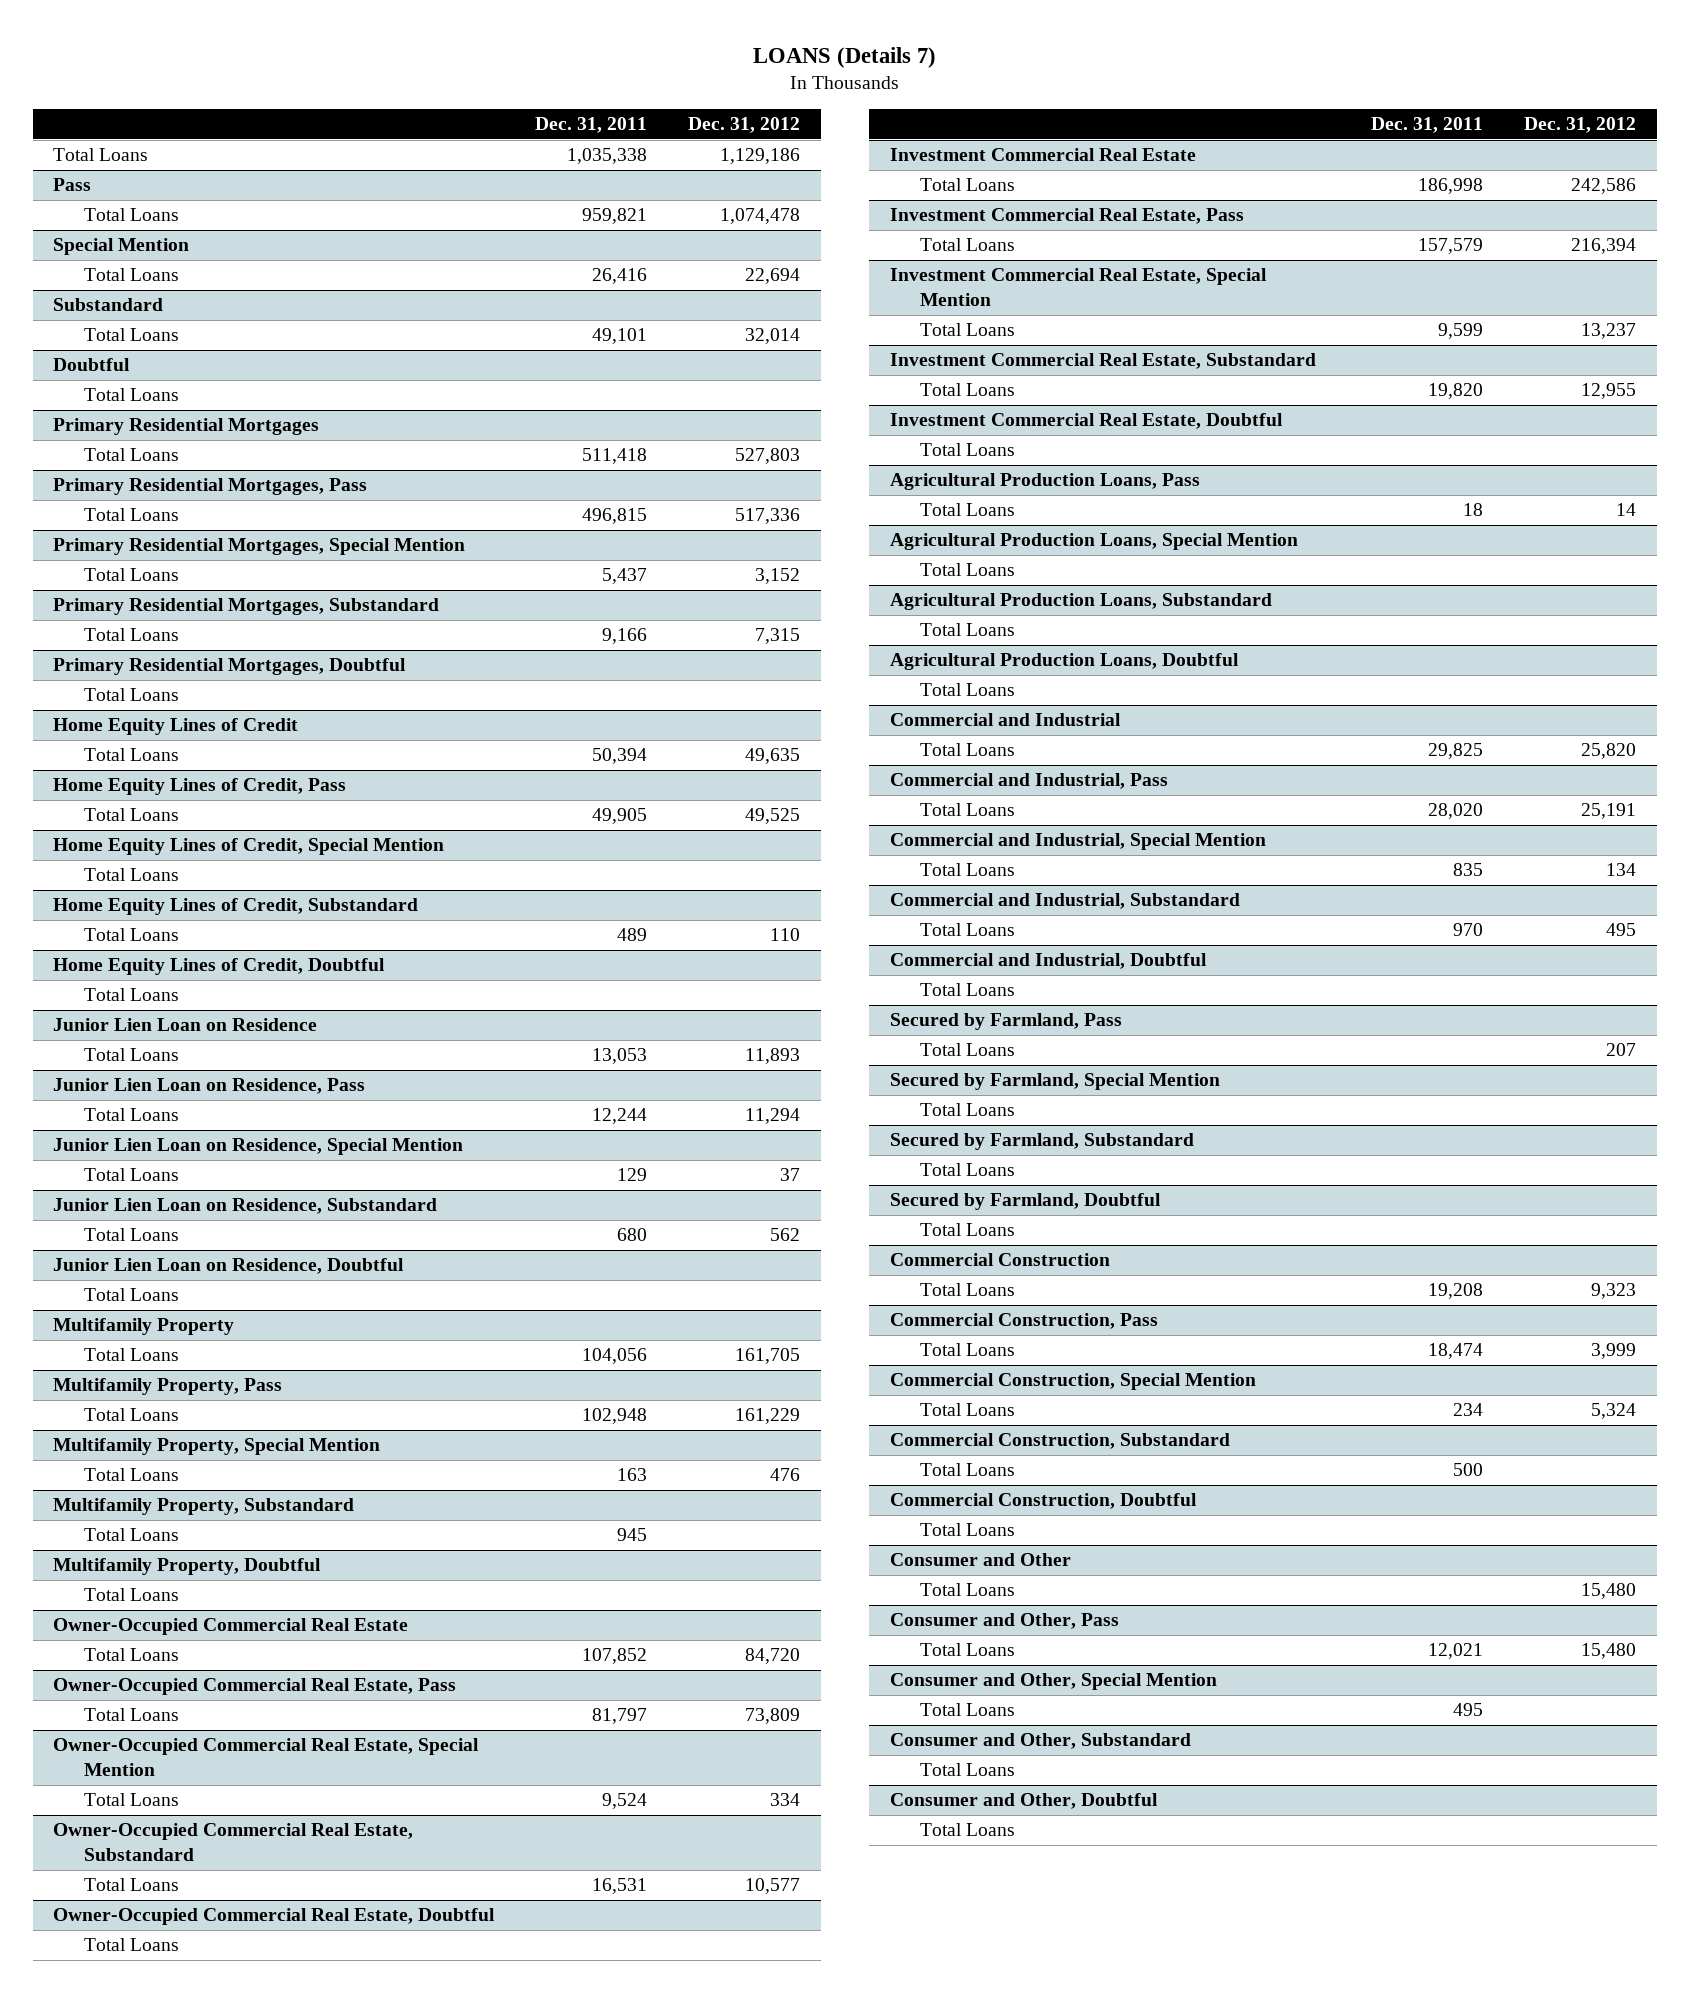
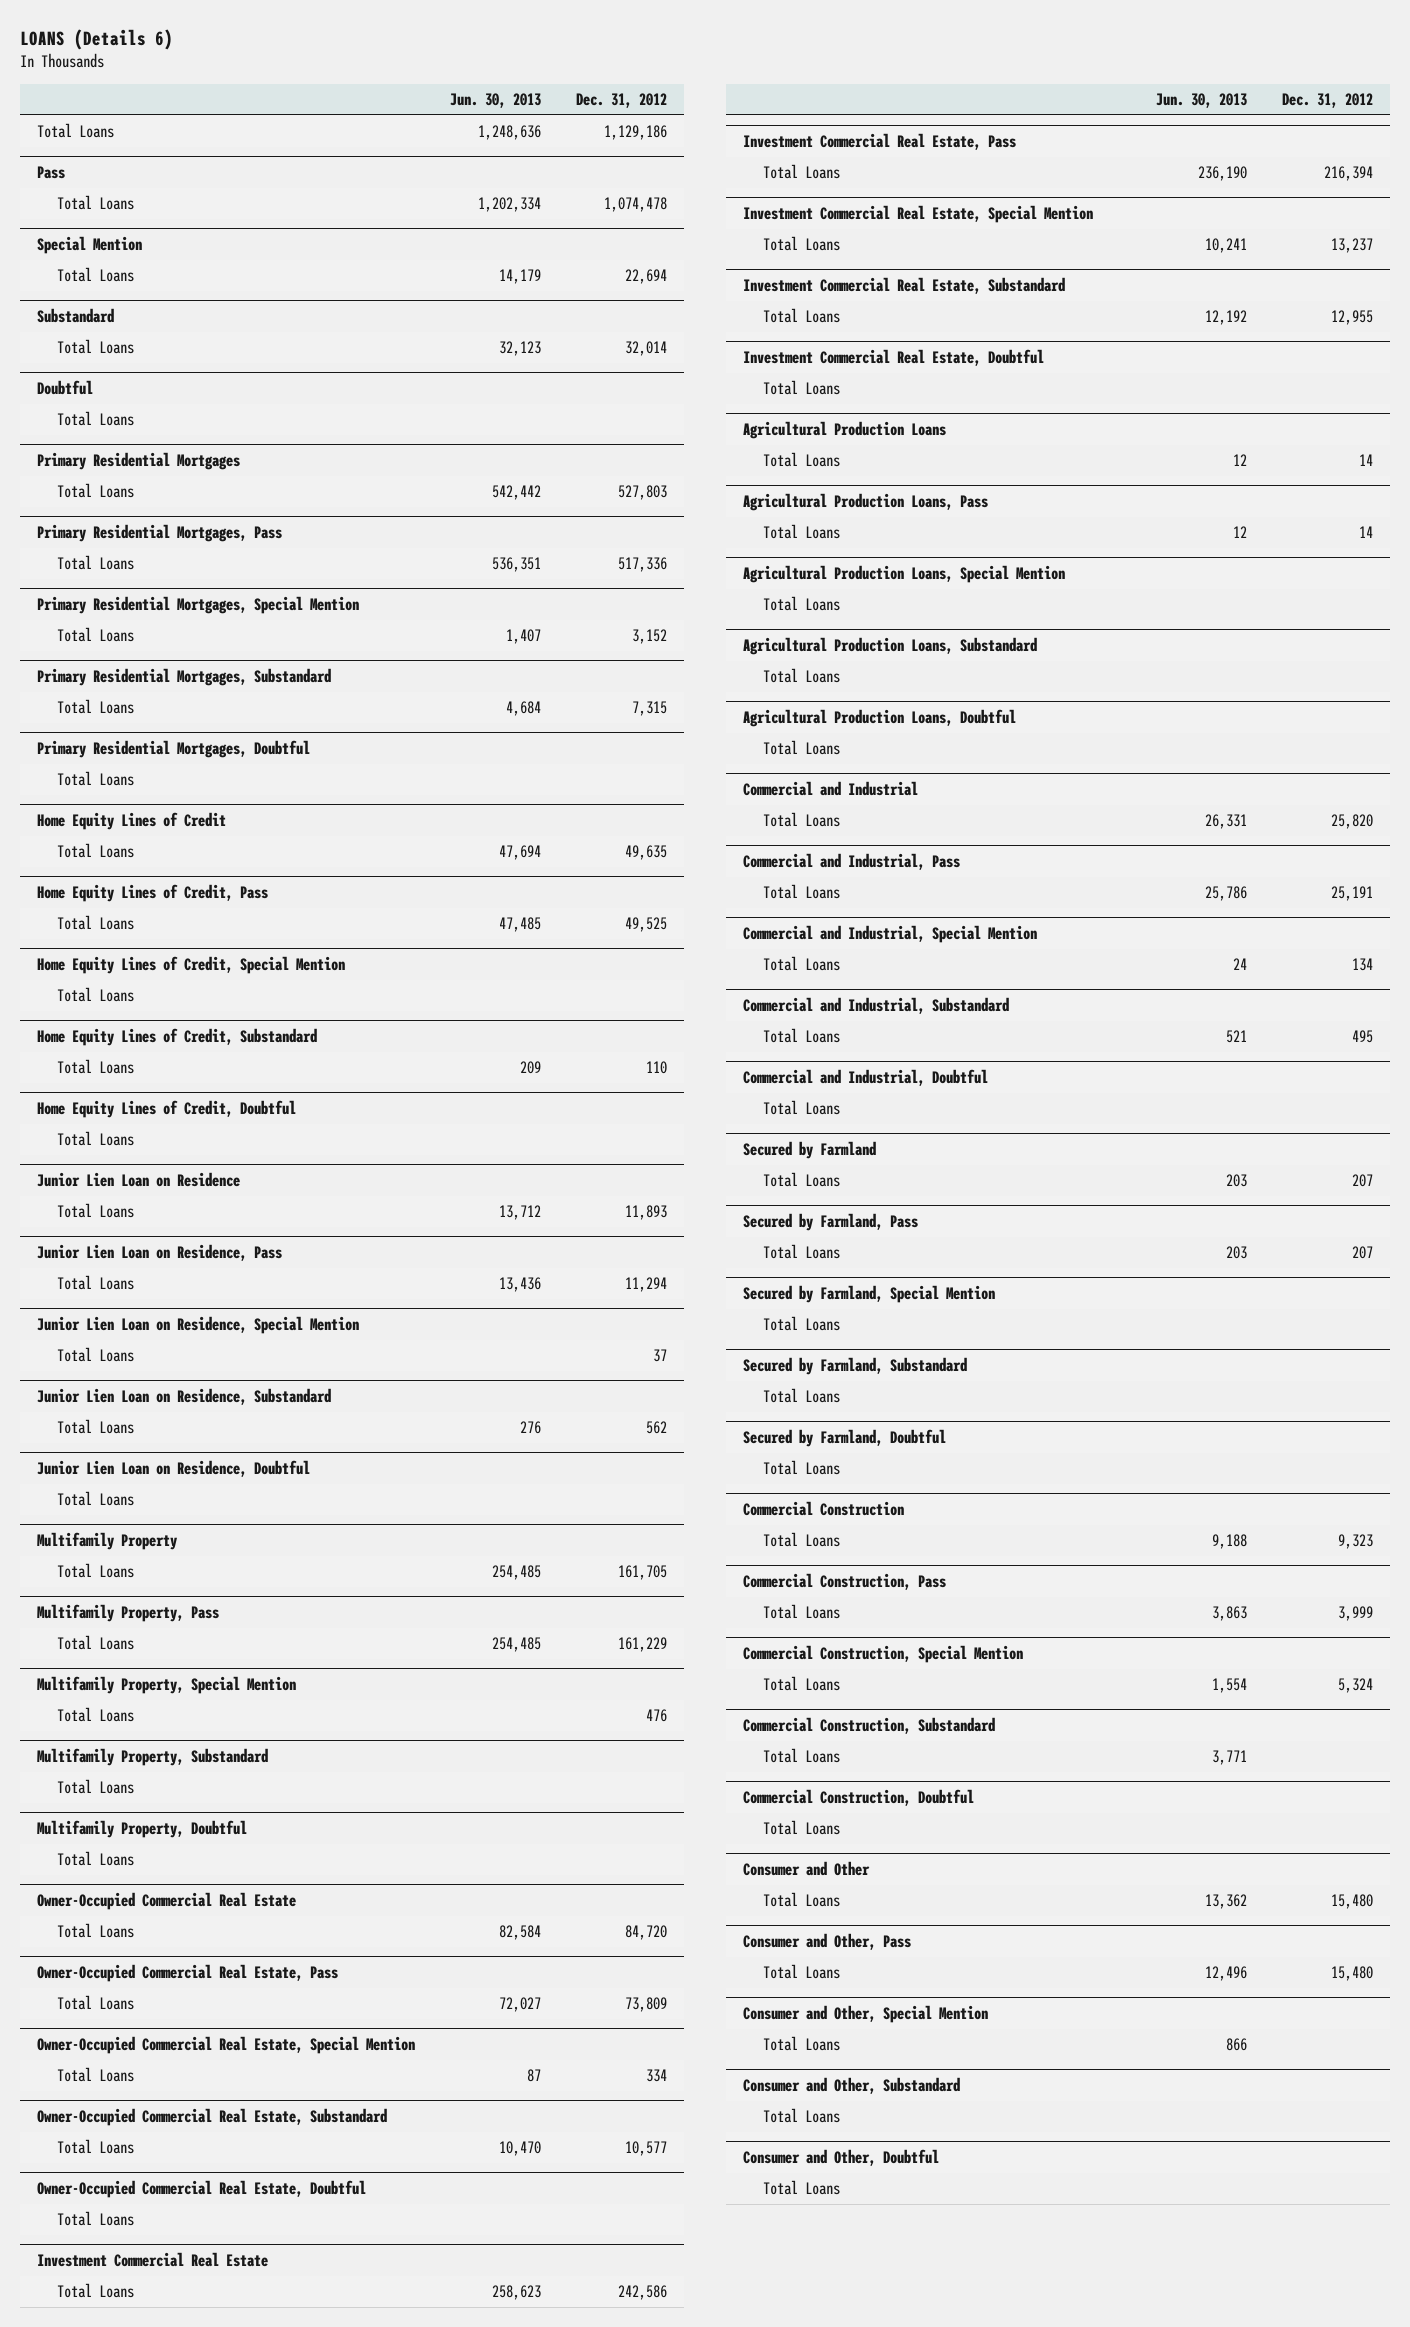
[752,47,936,69] LOANS (Details 7) -> [19,29,173,51] LOANS (Details 6)
[535,116,648,133] Dec. 31, 2011 -> none
none -> [449,93,541,109] Jun. 30, 2013
none -> [742,421,946,440] Agricultural Production Loans
none -> [763,452,841,468] Total Loans
none -> [742,1141,876,1160] Secured by Farmland
none -> [763,1172,841,1188] Total Loans

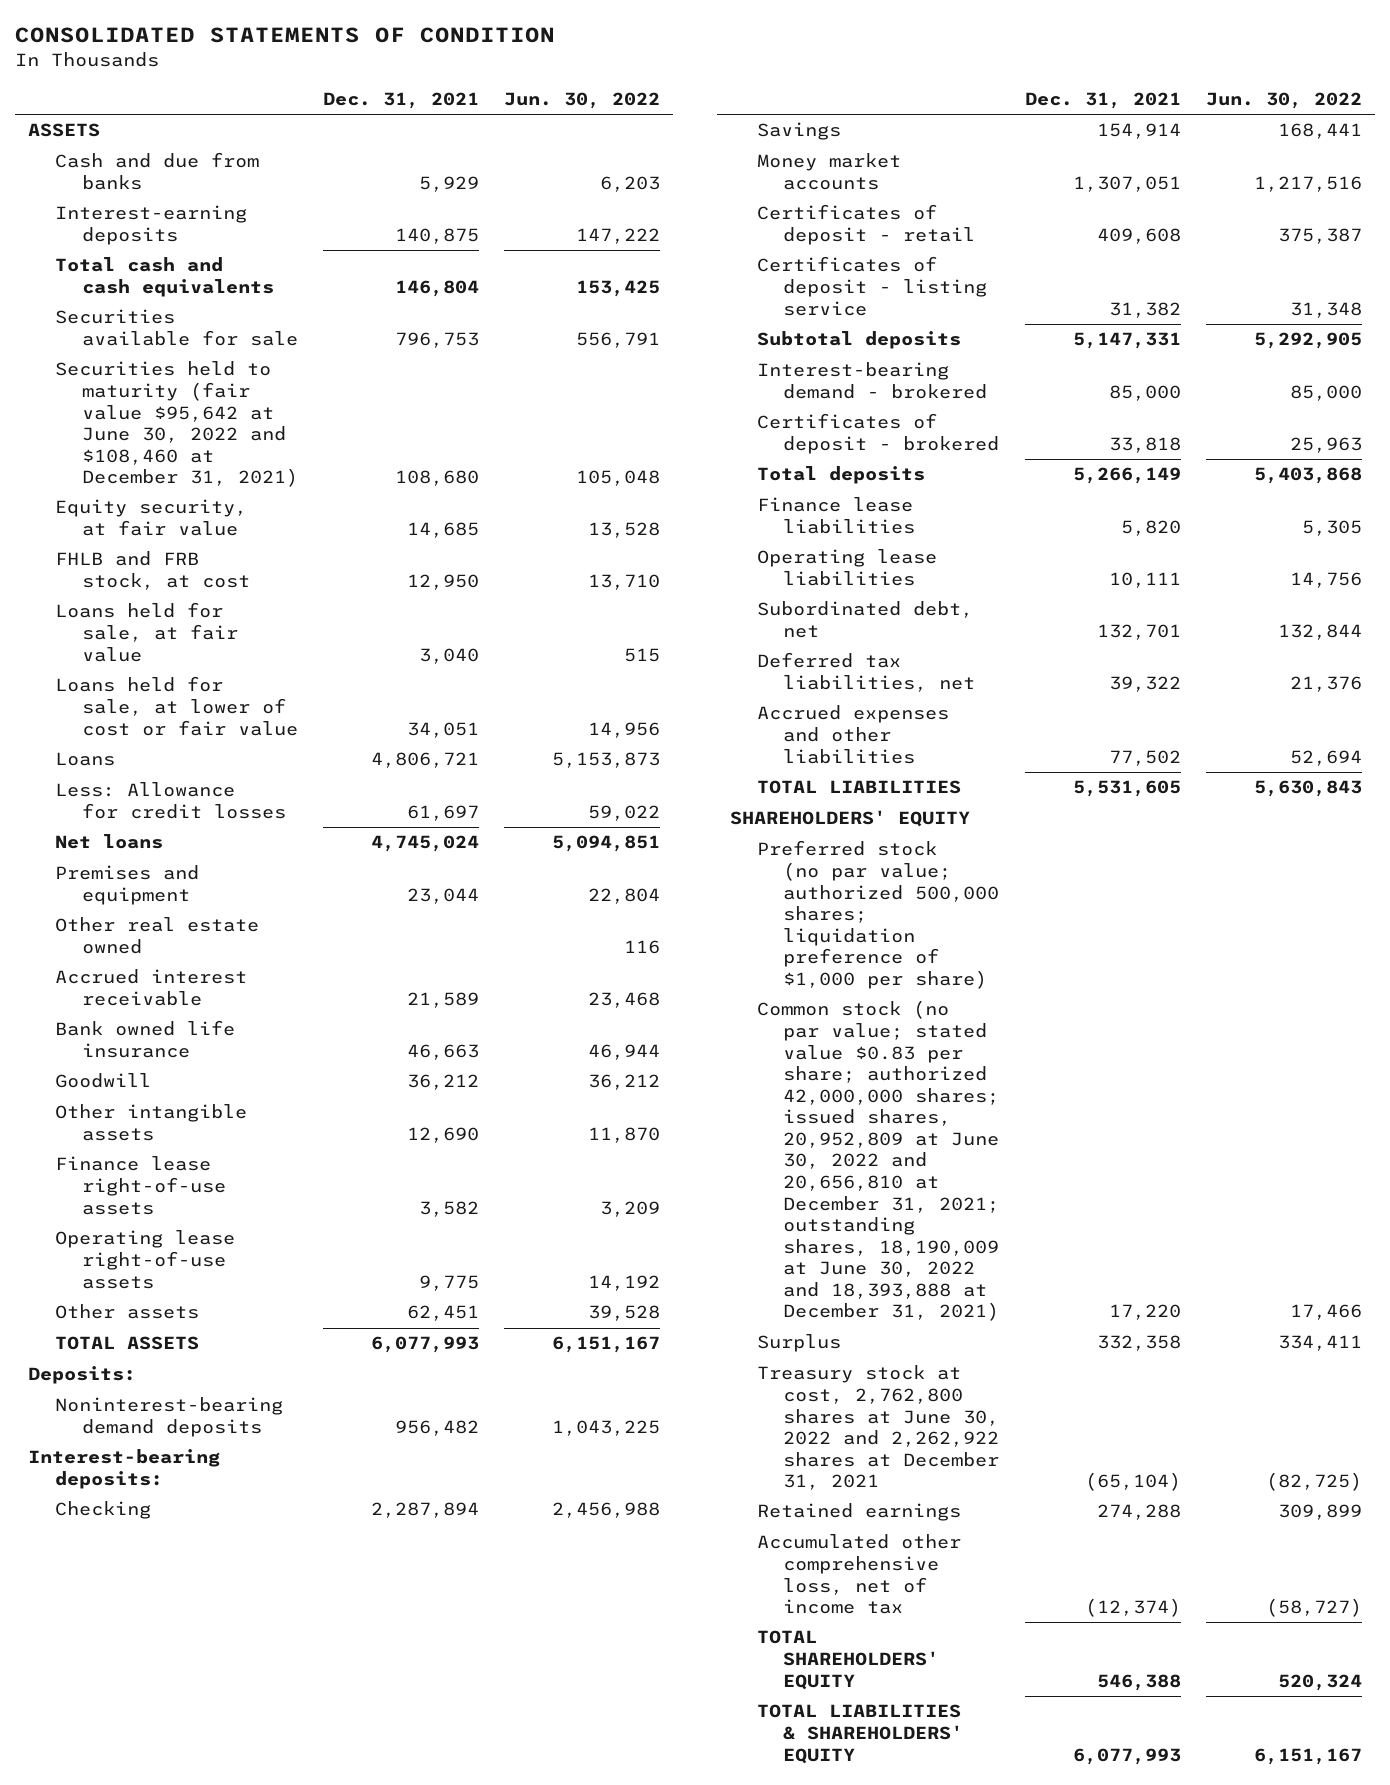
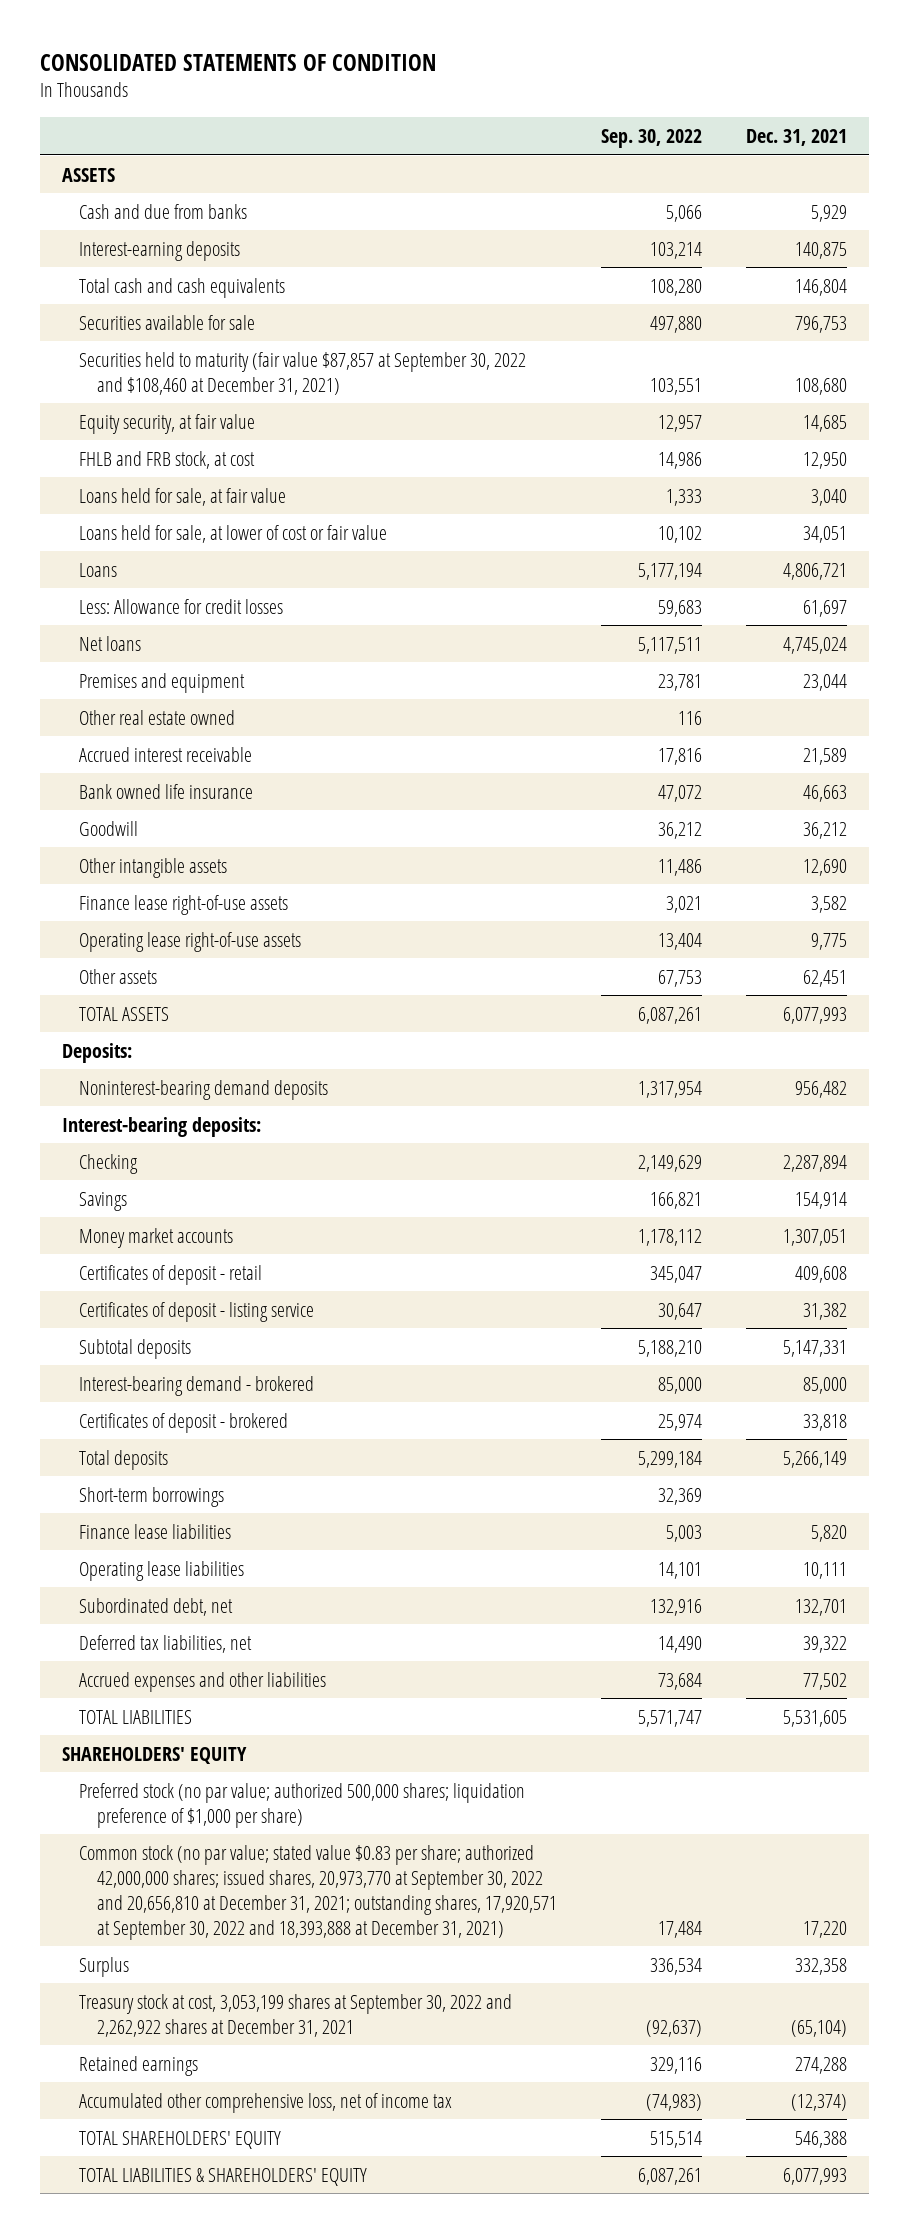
[504,92,661,110] Jun. 30, 2022 -> none
none -> [601,128,703,148] Sep. 30, 2022
[54,361,298,488] Securities held to maturity (fair value $95,642 at June 30, 2022 and $108,460 at December 31, 2021) -> [79,351,527,395] Securities held to maturity (fair value $87,857 at September 30, 2022 and $108,460 at December 31, 2021)
none -> [79,1486,225,1507] Short-term borrowings
[756,1000,1000,1322] Common stock (no par value; stated value $0.83 per share; authorized 42,000,000 shares; issued shares, 20,952,809 at June 30, 2022 and 20,656,810 at December 31, 2021; outstanding shares, 18,190,009 at June 30, 2022 and 18,393,888 at December 31, 2021) -> [79,1844,558,1940] Common stock (no par value; stated value $0.83 per share; authorized 42,000,000 shares; issued shares, 20,973,770 at September 30, 2022 and 20,656,810 at December 31, 2021; outstanding shares, 17,920,571 at September 30, 2022 and 18,393,888 at December 31, 2021)
[756,1365,1000,1491] Treasury stock at cost, 2,762,800 shares at June 30, 2022 and 2,262,922 shares at December 31, 2021 -> [79,1993,513,2037] Treasury stock at cost, 3,053,199 shares at September 30, 2022 and 2,262,922 shares at December 31, 2021

